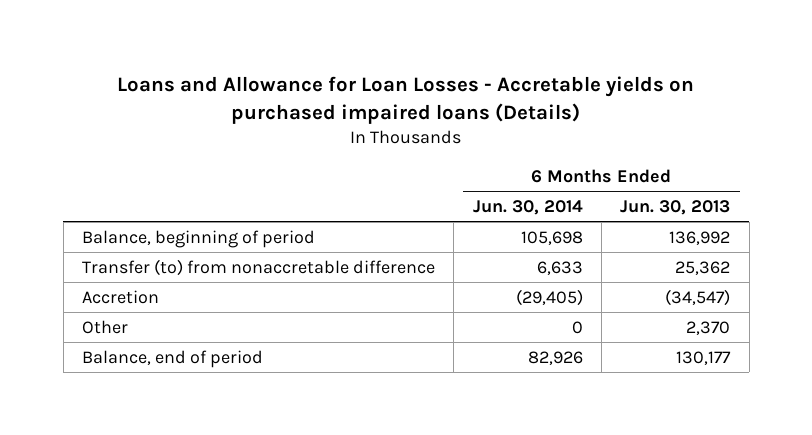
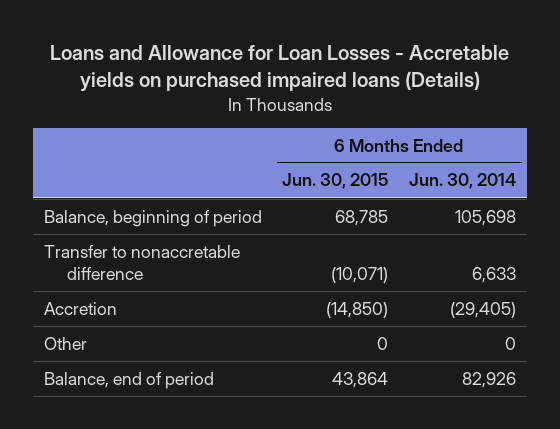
[620,199,731,215] Jun. 30, 2013 -> none
none -> [282,173,389,190] Jun. 30, 2015
[81,258,435,276] Transfer (to) from nonaccretable difference -> [43,244,240,281] Transfer to nonaccretable difference

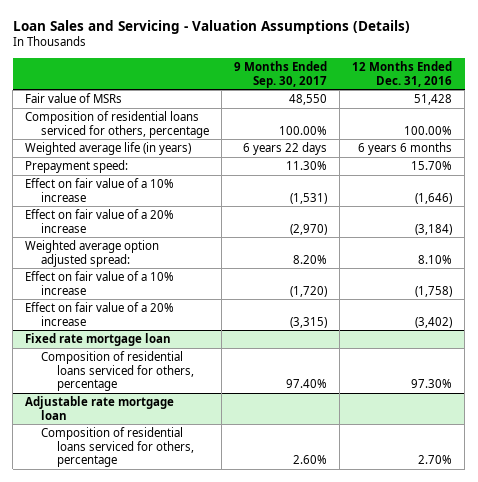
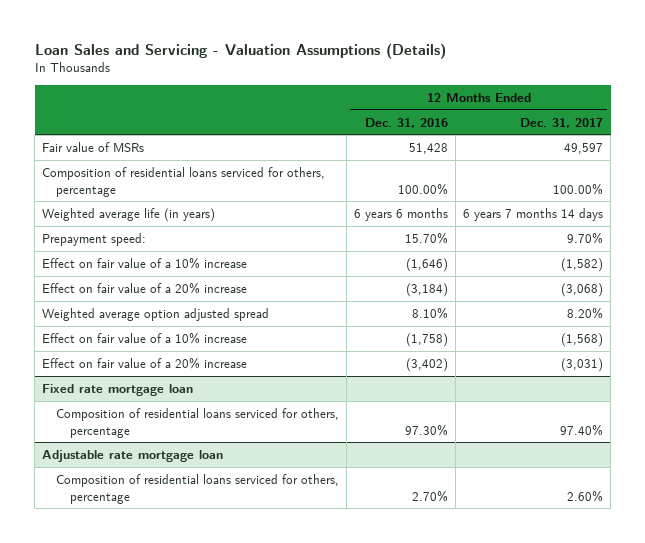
[234,60,328,88] 9 Months Ended Sep. 30, 2017 -> none
none -> [520,117,604,128] Dec. 31, 2017
[25,239,160,267] Weighted average option adjusted spread: -> [42,307,270,321] Weighted average option adjusted spread

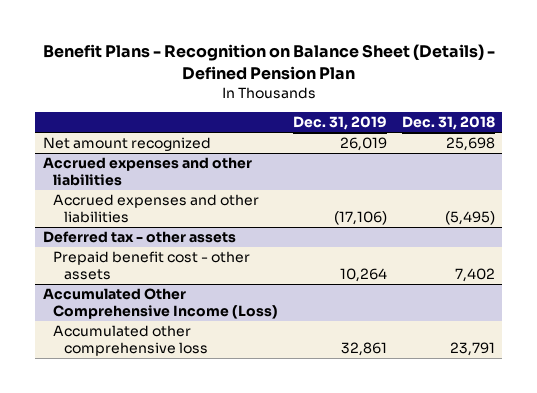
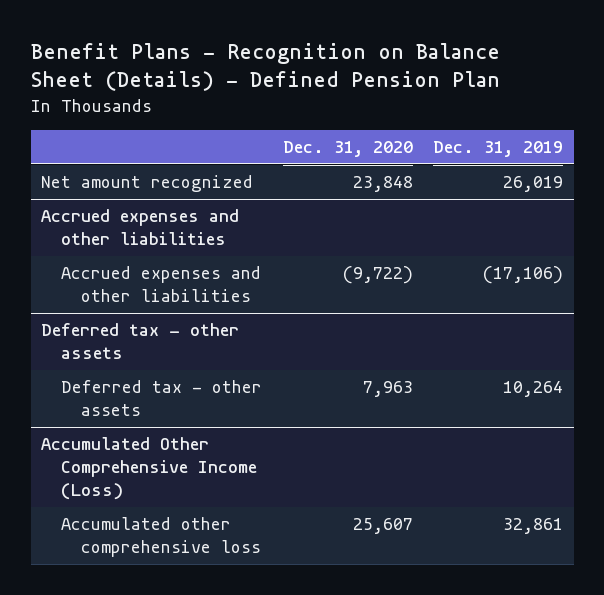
[401,116,495,131] Dec. 31, 2018 -> none
none -> [282,141,413,158] Dec. 31, 2020
[53,251,251,280] Prepaid benefit cost - other assets -> [61,380,263,417] Deferred tax - other assets

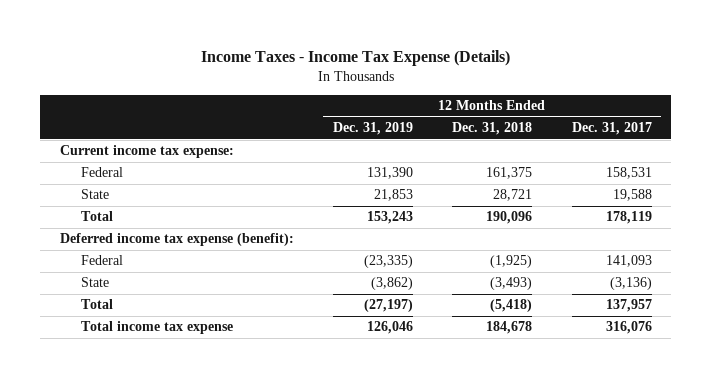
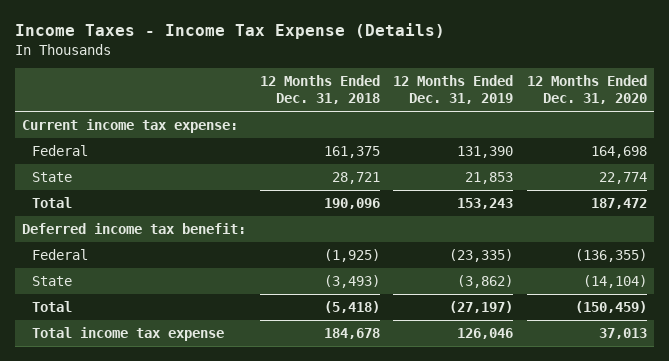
[571,122,652,136] Dec. 31, 2017 -> none
none -> [527,75,648,105] 12 Months Ended Dec. 31, 2020
[59,233,294,247] Deferred income tax expense (benefit): -> [21,222,246,234] Deferred income tax benefit:

